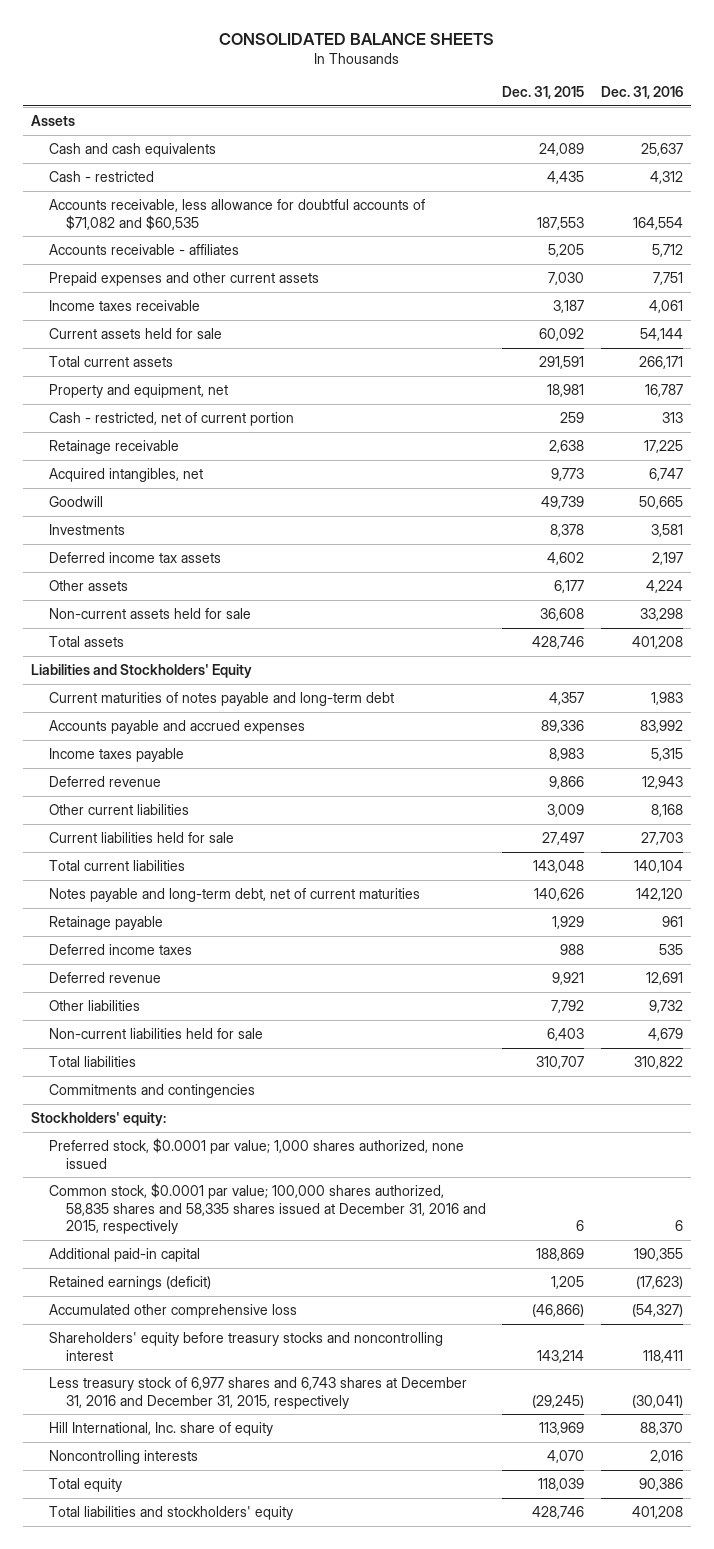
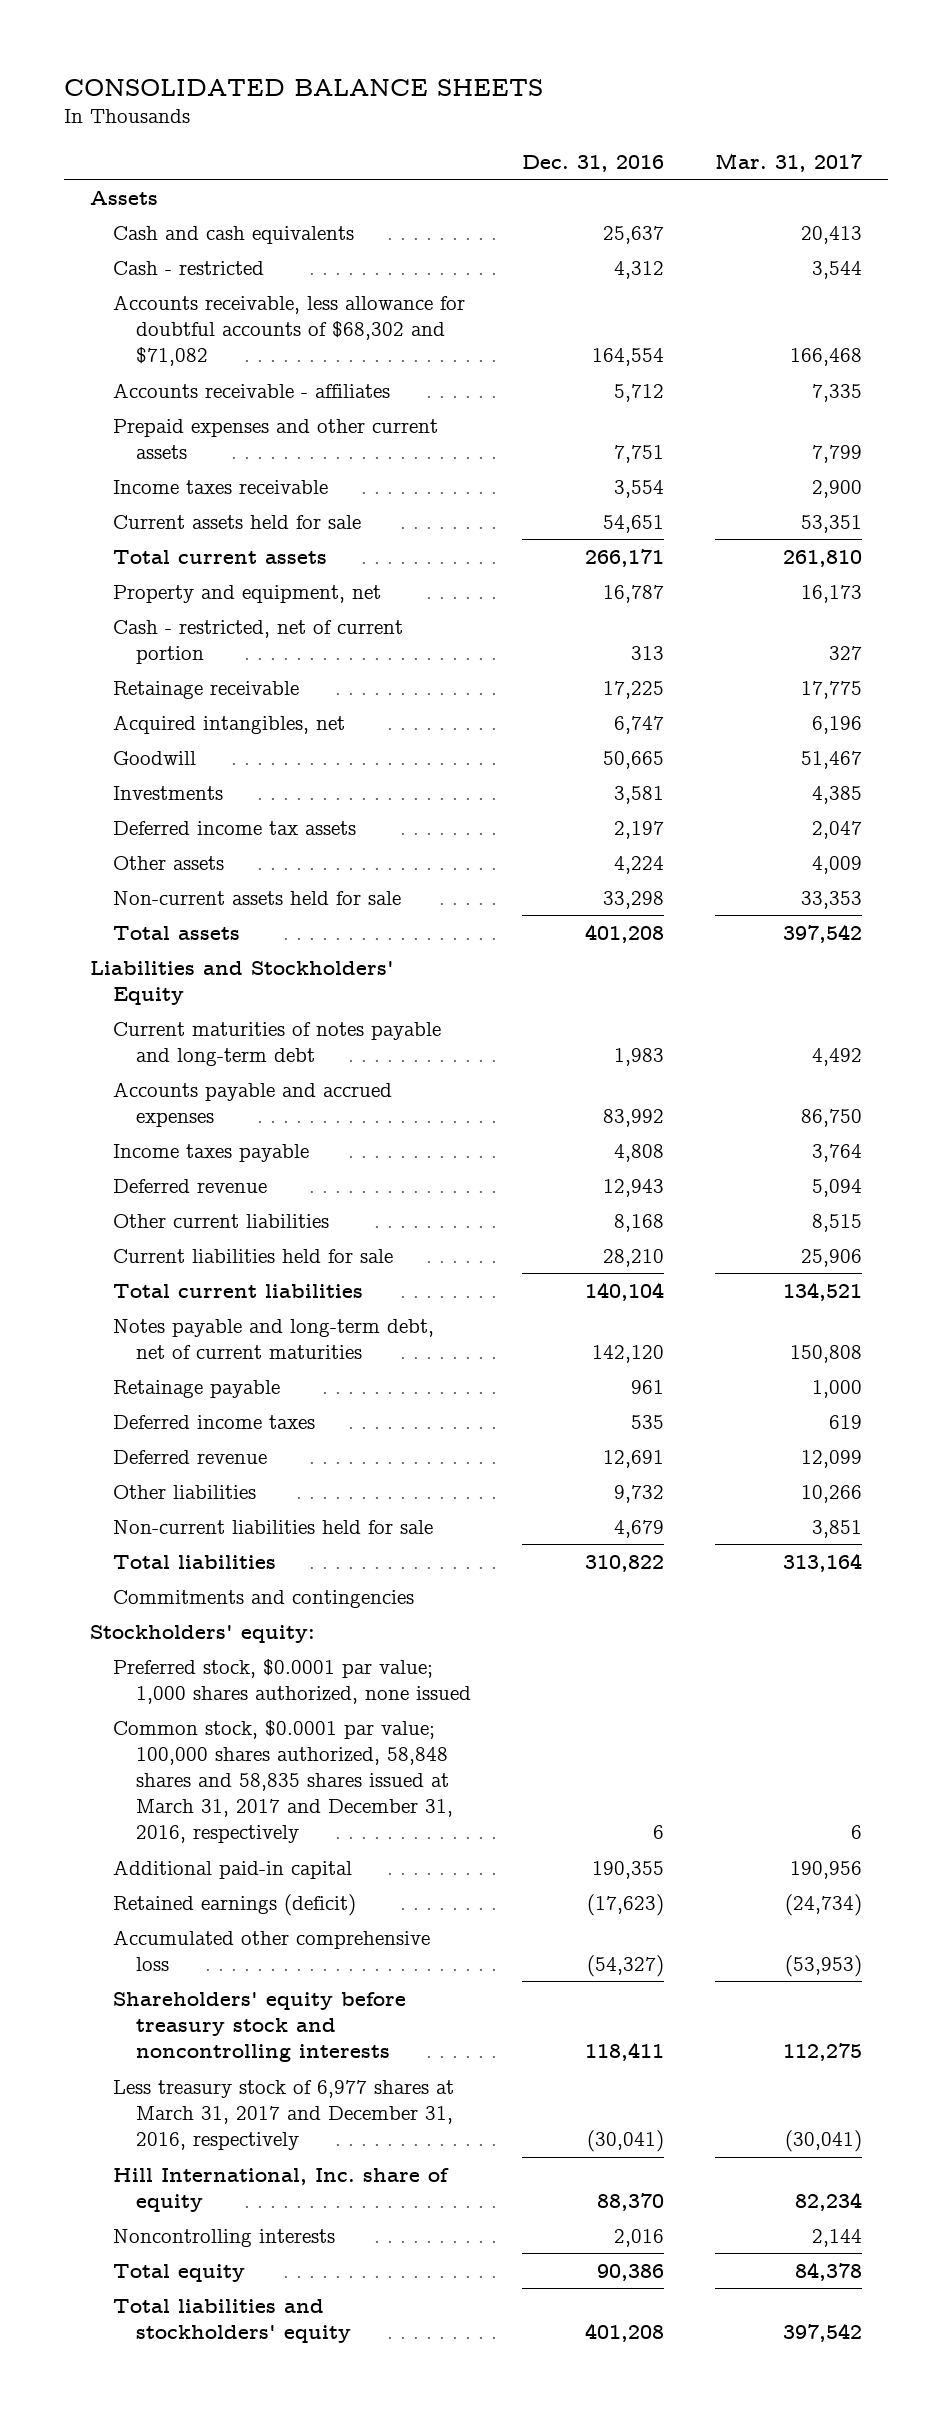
[502,86,585,100] Dec. 31, 2015 -> none
none -> [715,152,863,172] Mar. 31, 2017
[48,198,425,230] Accounts receivable, less allowance for doubtful accounts of $71,082 and $60,535 -> [112,294,465,367] Accounts receivable, less allowance for doubtful accounts of $68,302 and $71,082
[648,299,683,313] 4,061 -> [614,479,665,498] 3,554
[639,327,683,341] 54,144 -> [603,514,665,533] 54,651
[650,747,683,761] 5,315 -> [614,1143,665,1162] 4,808
[640,831,683,845] 27,703 -> [603,1248,665,1267] 28,210
[48,1182,487,1235] Common stock, $0.0001 par value; 100,000 shares authorized, 58,835 shares and 58,335 shares issued at December 31, 2016 and 2015, respectively -> [112,1719,454,1844] Common stock, $0.0001 par value; 100,000 shares authorized, 58,848 shares and 58,835 shares issued at March 31, 2017 and December 31, 2016, respectively
[48,1331,443,1361] Shareholders' equity before treasury stocks and noncontrolling interest -> [112,1991,406,2063] Shareholders' equity before treasury stock and noncontrolling interests
[48,1376,467,1409] Less treasury stock of 6,977 shares and 6,743 shares at December 31, 2016 and December 31, 2015, respectively -> [112,2079,454,2151] Less treasury stock of 6,977 shares at March 31, 2017 and December 31, 2016, respectively

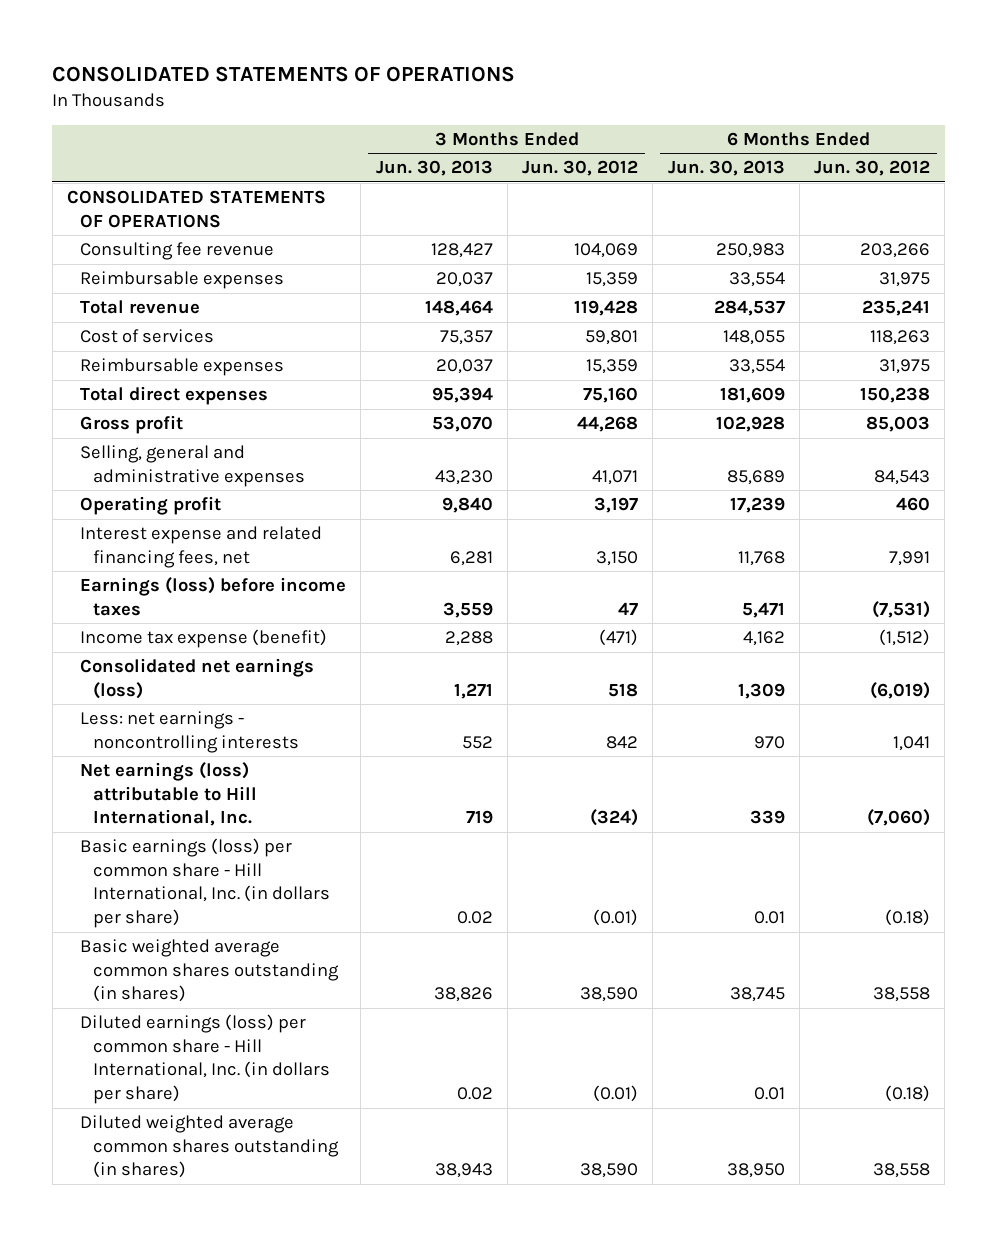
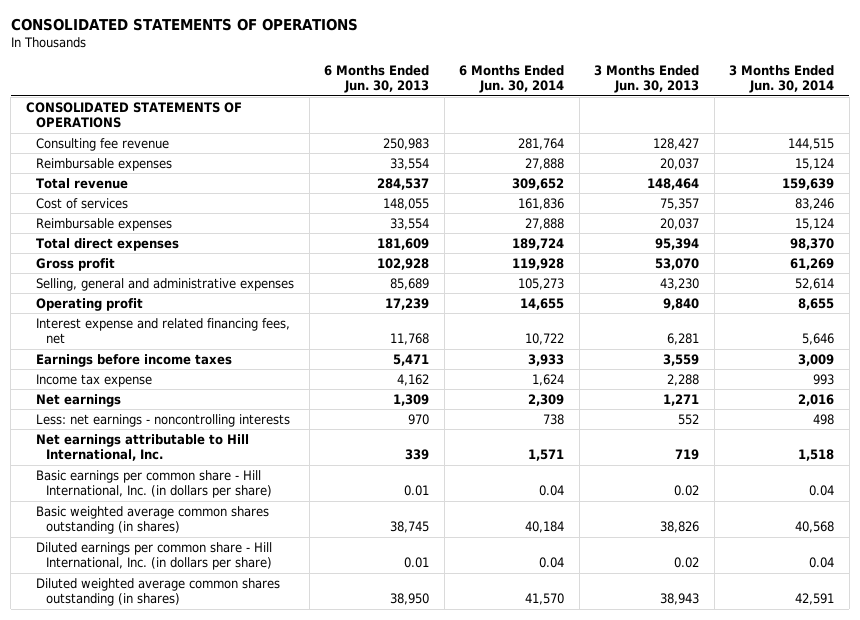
[522,160,639,177] Jun. 30, 2012 -> none
[814,160,931,177] Jun. 30, 2012 -> none
none -> [459,64,565,94] 6 Months Ended Jun. 30, 2014
none -> [729,64,835,94] 3 Months Ended Jun. 30, 2014
[80,577,347,616] Earnings (loss) before income taxes -> [35,353,232,367] Earnings before income taxes
[80,629,328,649] Income tax expense (benefit) -> [35,373,152,387] Income tax expense
[80,658,315,699] Consolidated net earnings (loss) -> [35,393,121,407] Net earnings
[80,762,258,827] Net earnings (loss) attributable to Hill International, Inc. -> [35,433,249,462] Net earnings attributable to Hill International, Inc.
[80,838,331,929] Basic earnings (loss) per common share - Hill International, Inc. (in dollars per share) -> [35,469,273,499] Basic earnings per common share - Hill International, Inc. (in dollars per share)
[80,1014,331,1105] Diluted earnings (loss) per common share - Hill International, Inc. (in dollars per share) -> [35,541,273,571] Diluted earnings per common share - Hill International, Inc. (in dollars per share)

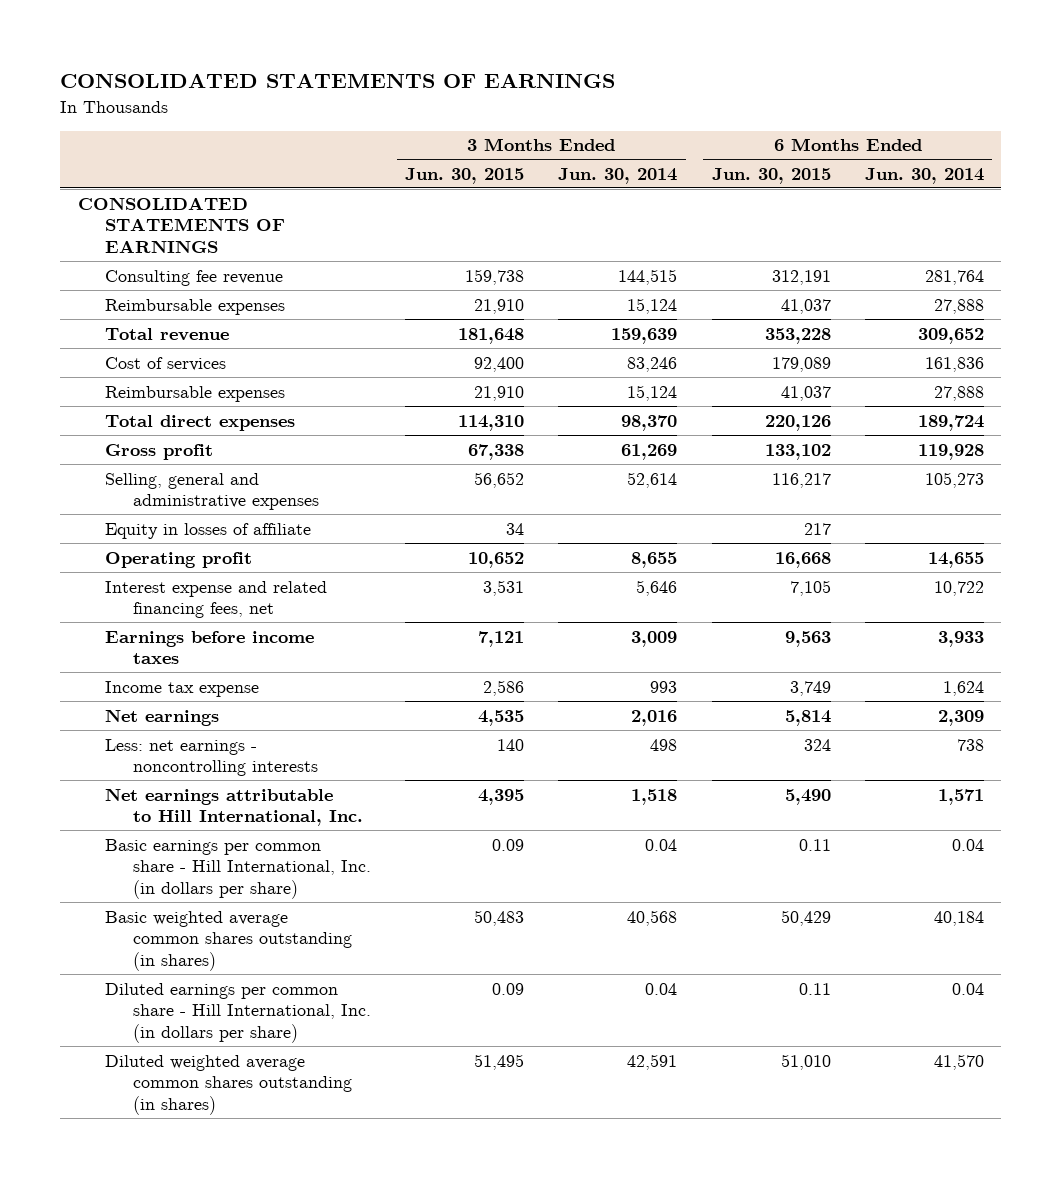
[10,18,358,32] CONSOLIDATED STATEMENTS OF OPERATIONS -> [60,73,616,89] CONSOLIDATED STATEMENTS OF EARNINGS
[324,64,430,94] 6 Months Ended Jun. 30, 2013 -> none
[594,64,700,94] 3 Months Ended Jun. 30, 2013 -> none
none -> [405,167,525,184] Jun. 30, 2015
none -> [711,167,831,184] Jun. 30, 2015
[25,101,242,129] CONSOLIDATED STATEMENTS OF OPERATIONS -> [77,196,286,254] CONSOLIDATED STATEMENTS OF EARNINGS
none -> [105,522,312,539] Equity in losses of affiliate

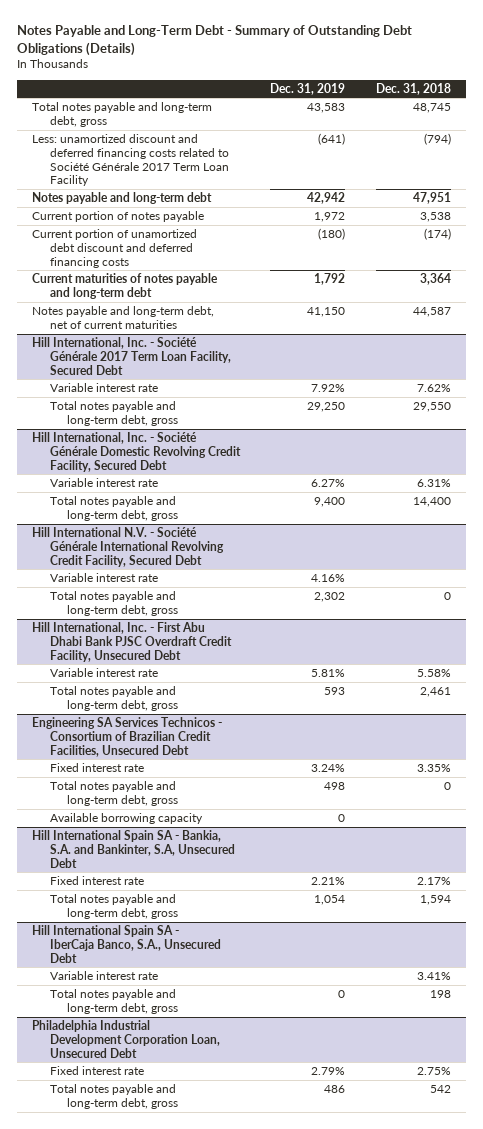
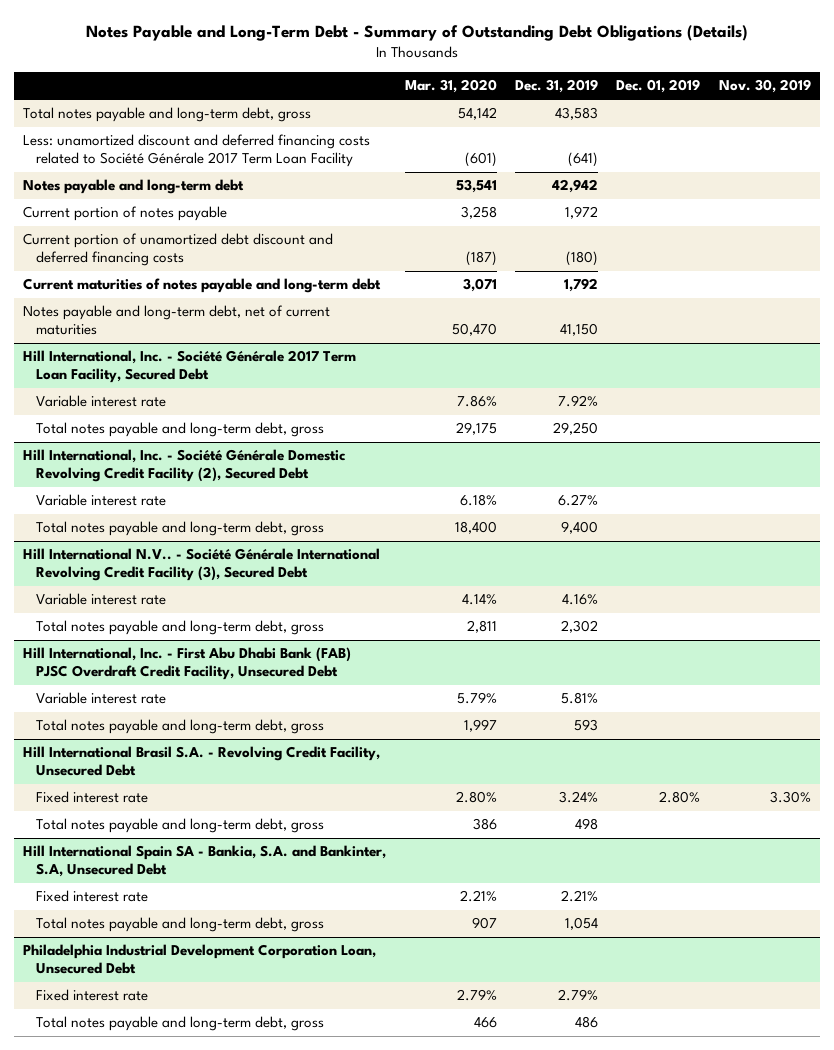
[375,82,451,95] Dec. 31, 2018 -> none
none -> [404,79,497,94] Mar. 31, 2020
none -> [616,79,701,94] Dec. 01, 2019
none -> [718,79,811,94] Nov. 30, 2019
[32,432,241,472] Hill International, Inc. - Société Générale Domestic Revolving Credit Facility, Secured Debt -> [23,449,347,483] Hill International, Inc. - Société Générale Domestic Revolving Credit Facility (2), Secured Debt
[32,527,224,567] Hill International N.V. - Société Générale International Revolving Credit Facility, Secured Debt -> [23,548,381,582] Hill International N.V.. - Société Générale International Revolving Credit Facility (3), Secured Debt
[32,622,232,662] Hill International, Inc. - First Abu Dhabi Bank PJSC Overdraft Credit Facility, Unsecured Debt -> [23,647,352,681] Hill International, Inc. - First Abu Dhabi Bank (FAB) PJSC Overdraft Credit Facility, Unsecured Debt
[32,717,223,757] Engineering SA Services Technicos - Consortium of Brazilian Credit Facilities, Unsecured Debt -> none
none -> [23,746,381,777] Hill International Brasil S.A. - Revolving Credit Facility, Unsecured Debt
[49,813,203,825] Available borrowing capacity -> none
[32,925,221,963] Hill International Spain SA - IberCaja Banco, S.A., Unsecured Debt -> none
[49,971,158,981] Variable interest rate -> none
[49,989,178,1014] Total notes payable and long-term debt, gross -> none

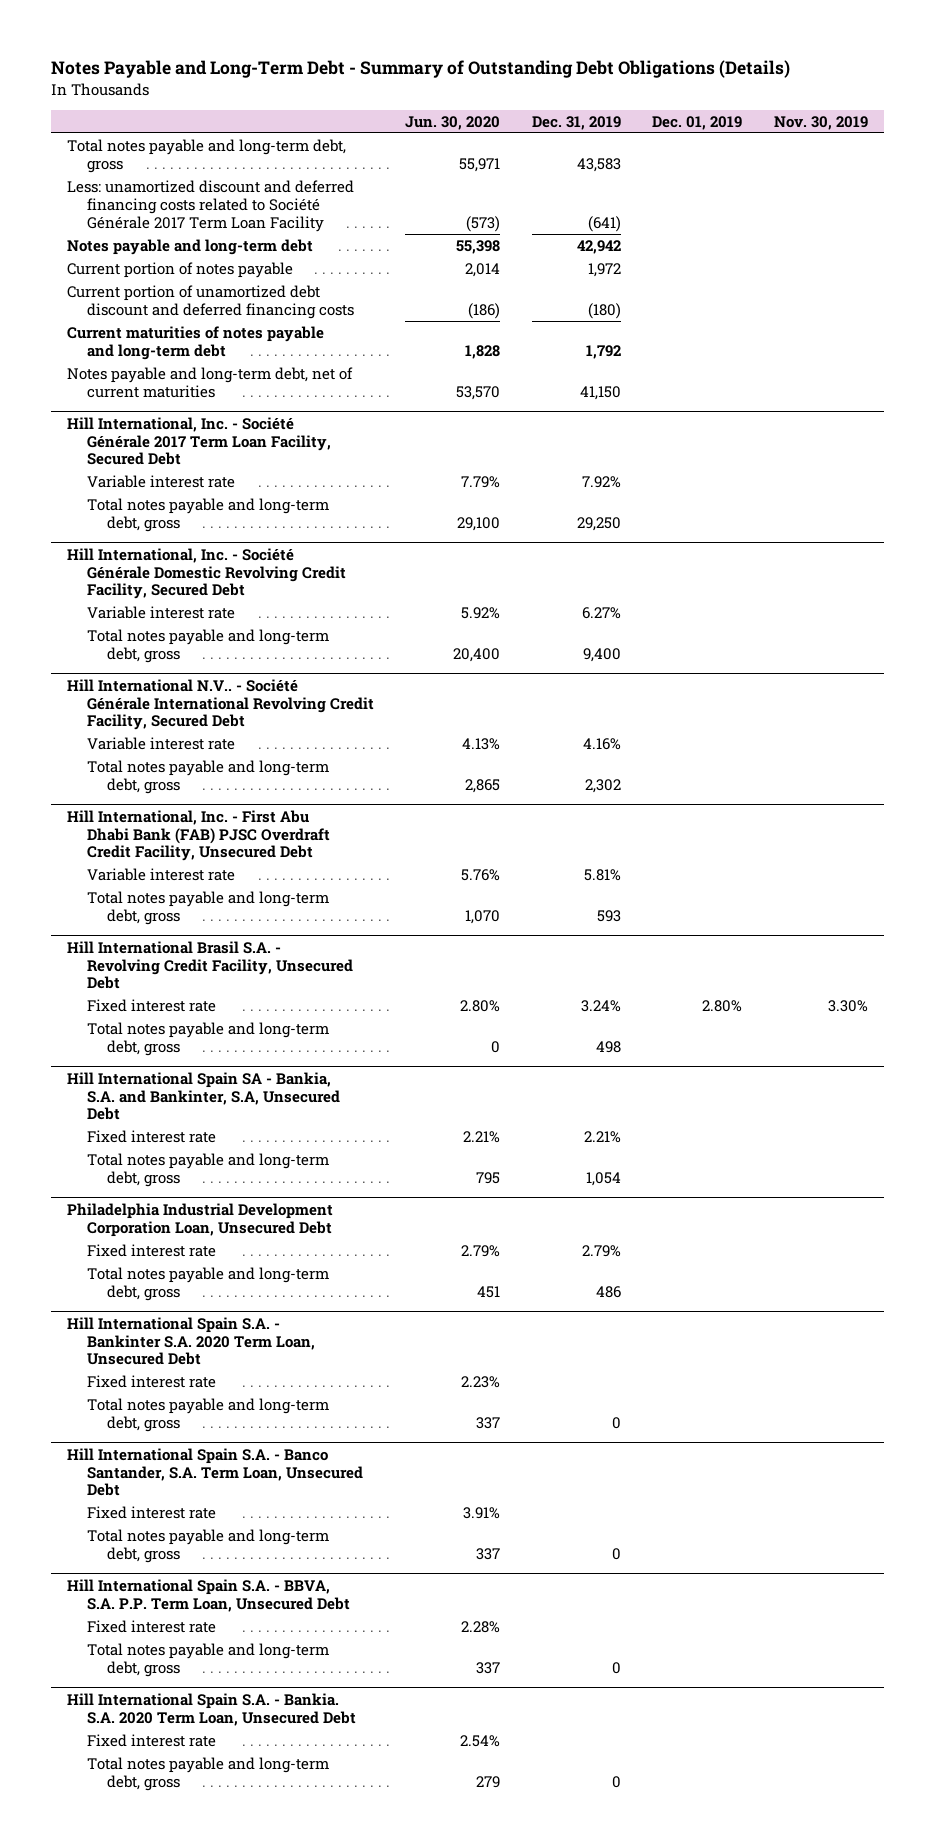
[404,79,497,94] Mar. 31, 2020 -> none
none -> [405,115,501,130] Jun. 30, 2020
[23,449,347,483] Hill International, Inc. - Société Générale Domestic Revolving Credit Facility (2), Secured Debt -> [66,547,346,600] Hill International, Inc. - Société Générale Domestic Revolving Credit Facility, Secured Debt
[23,548,381,582] Hill International N.V.. - Société Générale International Revolving Credit Facility (3), Secured Debt -> [66,678,374,731] Hill International N.V.. - Société Générale International Revolving Credit Facility, Secured Debt
none -> [66,1316,315,1366] Hill International Spain S.A. - Bankinter S.A. 2020 Term Loan, Unsecured Debt
none -> [86,1374,216,1388] Fixed interest rate
none -> [86,1397,329,1432] Total notes payable and long-term debt, gross
none -> [66,1447,363,1497] Hill International Spain S.A. - Banco Santander, S.A. Term Loan, Unsecured Debt
none -> [86,1505,216,1519] Fixed interest rate
none -> [86,1528,329,1563] Total notes payable and long-term debt, gross
none -> [66,1578,350,1612] Hill International Spain S.A. - BBVA, S.A. P.P. Term Loan, Unsecured Debt
none -> [86,1619,216,1633] Fixed interest rate
none -> [86,1642,329,1677] Total notes payable and long-term debt, gross
none -> [66,1692,356,1726] Hill International Spain S.A. - Bankia. S.A. 2020 Term Loan, Unsecured Debt
none -> [86,1733,216,1747] Fixed interest rate
none -> [86,1756,329,1791] Total notes payable and long-term debt, gross

